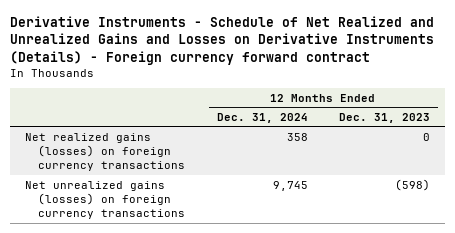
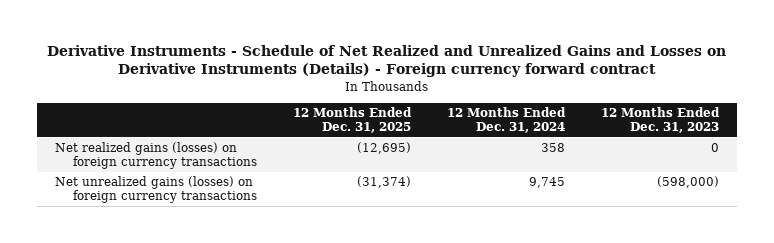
none -> [293,106,413,133] 12 Months Ended Dec. 31, 2025
[394,178,430,191] (598) -> [657,176,720,189] (598,000)

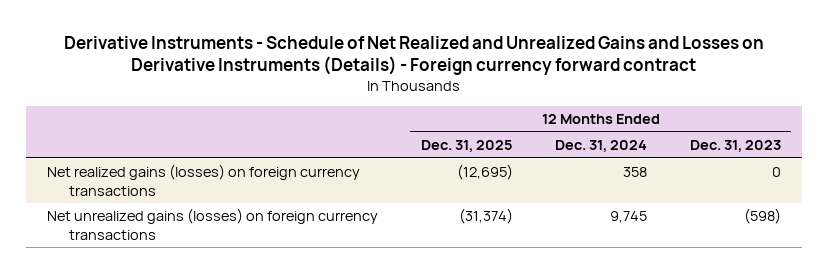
[657,176,720,189] (598,000) -> [743,208,781,225] (598)

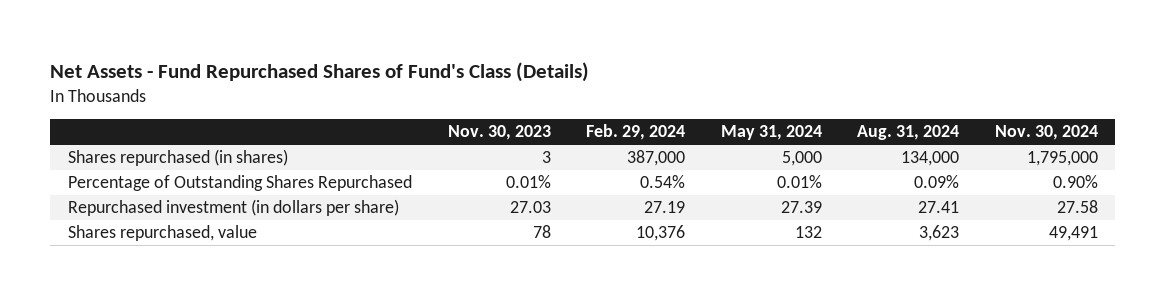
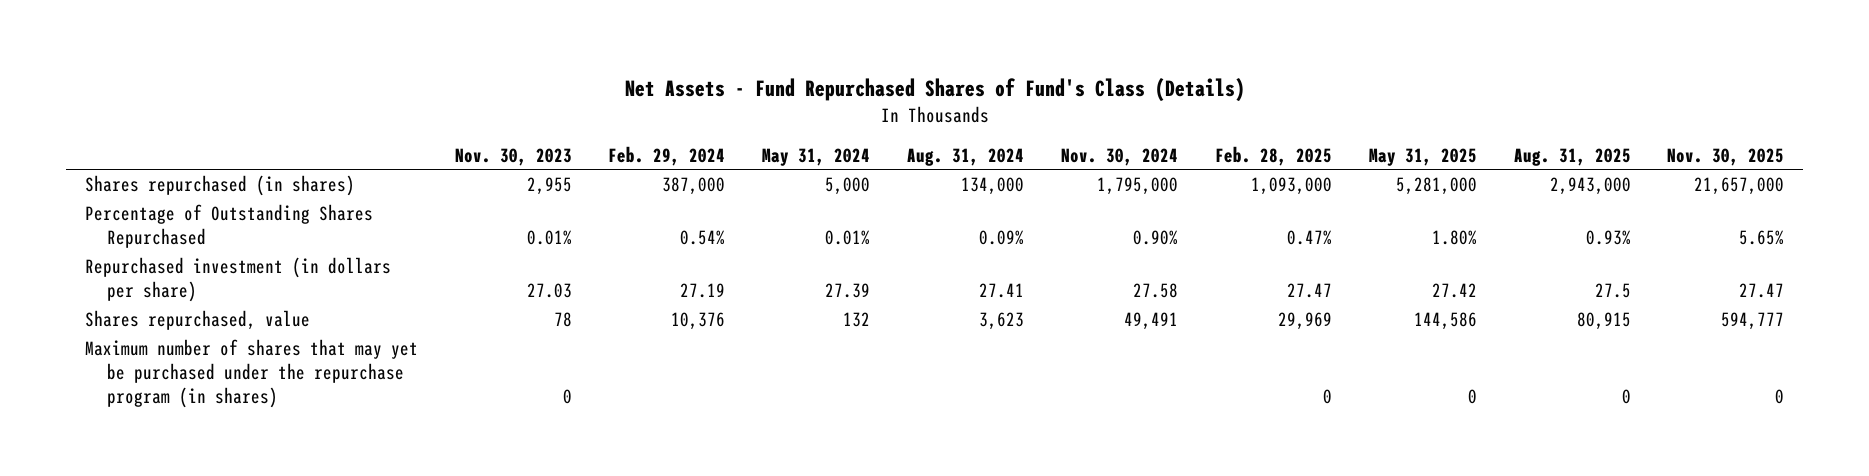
none -> [1214,145,1332,166] Feb. 28, 2025
none -> [1368,147,1477,166] May 31, 2025
none -> [1513,147,1631,166] Aug. 31, 2025
none -> [1667,147,1785,166] Nov. 30, 2025
[541,151,551,164] 3 -> [526,177,572,196] 2,955
none -> [84,339,418,408] Maximum number of shares that may yet be purchased under the repurchase program (in shares)

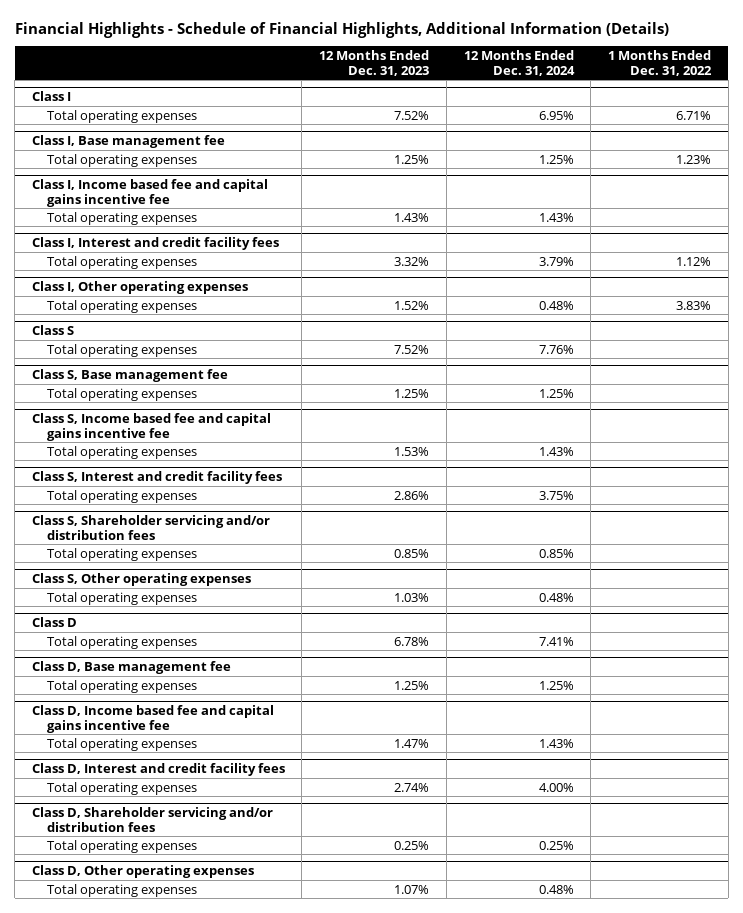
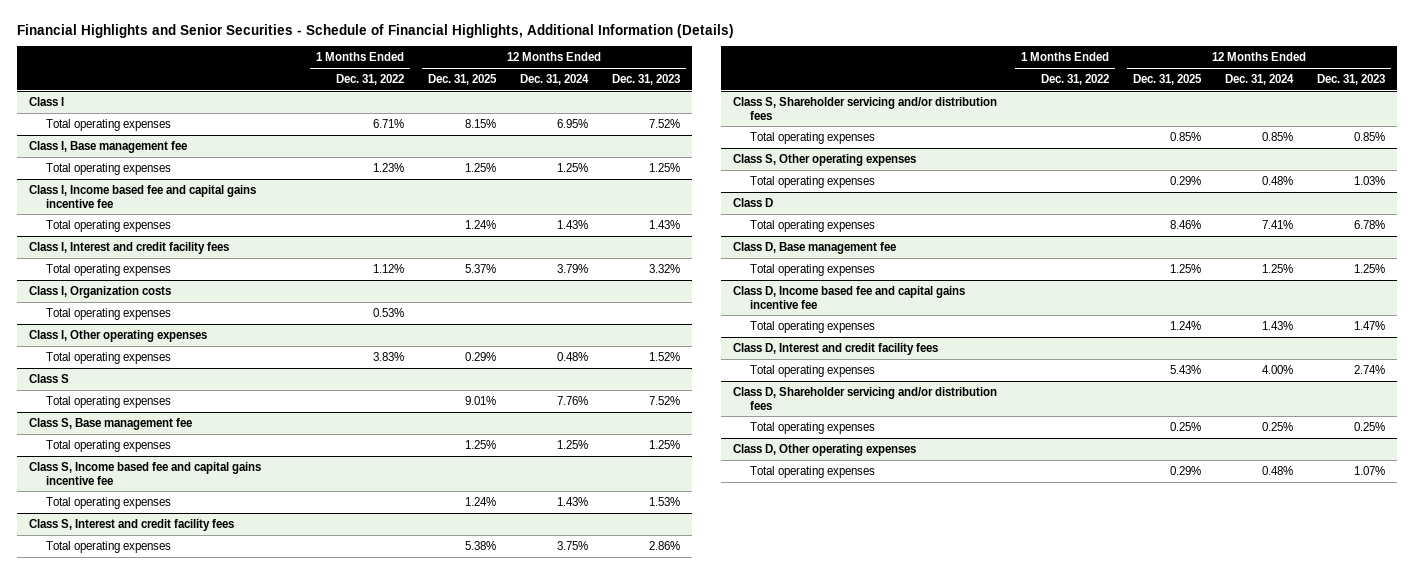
[14,21,669,38] Financial Highlights - Schedule of Financial Highlights, Additional Information (Details) -> [16,23,734,38] Financial Highlights and Senior Securities - Schedule of Financial Highlights, Additional Information (Details)
none -> [428,73,498,85] Dec. 31, 2025
none -> [28,285,171,298] Class I, Organization costs
none -> [45,307,171,320] Total operating expenses

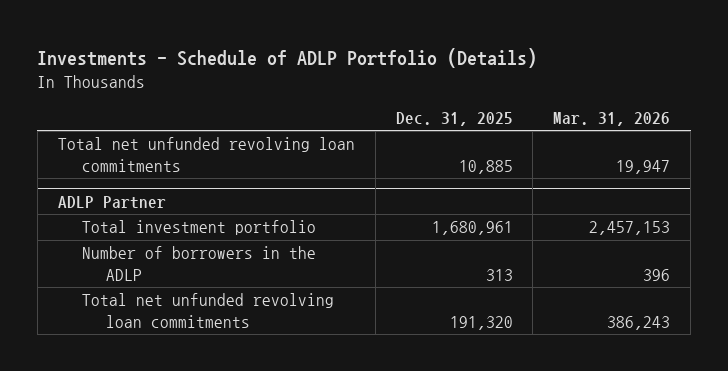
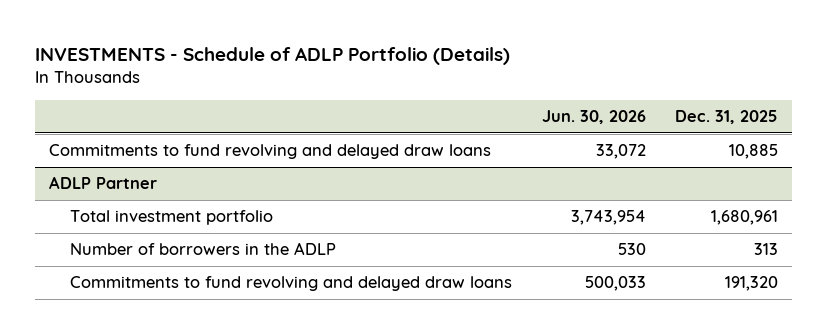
[37,48,538,69] Investments - Schedule of ADLP Portfolio (Details) -> [34,46,510,65] INVESTMENTS - Schedule of ADLP Portfolio (Details)
[553,111,671,126] Mar. 31, 2026 -> none
none -> [541,110,646,125] Jun. 30, 2026
[57,137,355,172] Total net unfunded revolving loan commitments -> [49,144,492,160] Commitments to fund revolving and delayed draw loans
[81,293,334,328] Total net unfunded revolving loan commitments -> [70,276,513,292] Commitments to fund revolving and delayed draw loans

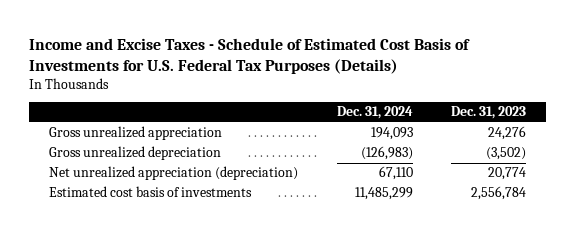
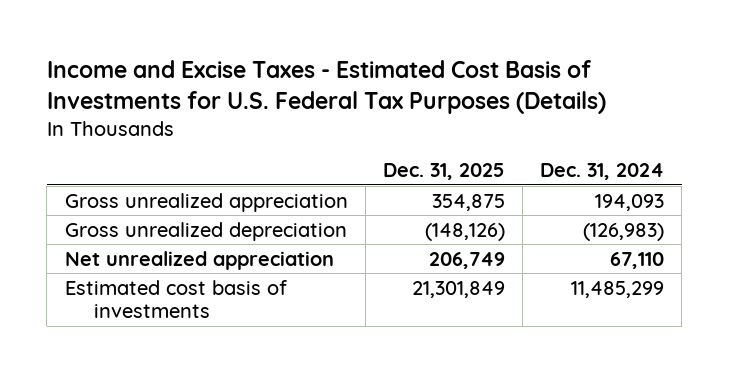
[29,37,471,74] Income and Excise Taxes - Schedule of Estimated Cost Basis of Investments for U.S. Federal Tax Purposes (Details) -> [46,59,606,114] Income and Excise Taxes - Estimated Cost Basis of Investments for U.S. Federal Tax Purposes (Details)
[451,106,527,120] Dec. 31, 2023 -> none
none -> [382,163,505,181] Dec. 31, 2025
[48,166,298,181] Net unrealized appreciation (depreciation) -> [64,250,334,270] Net unrealized appreciation

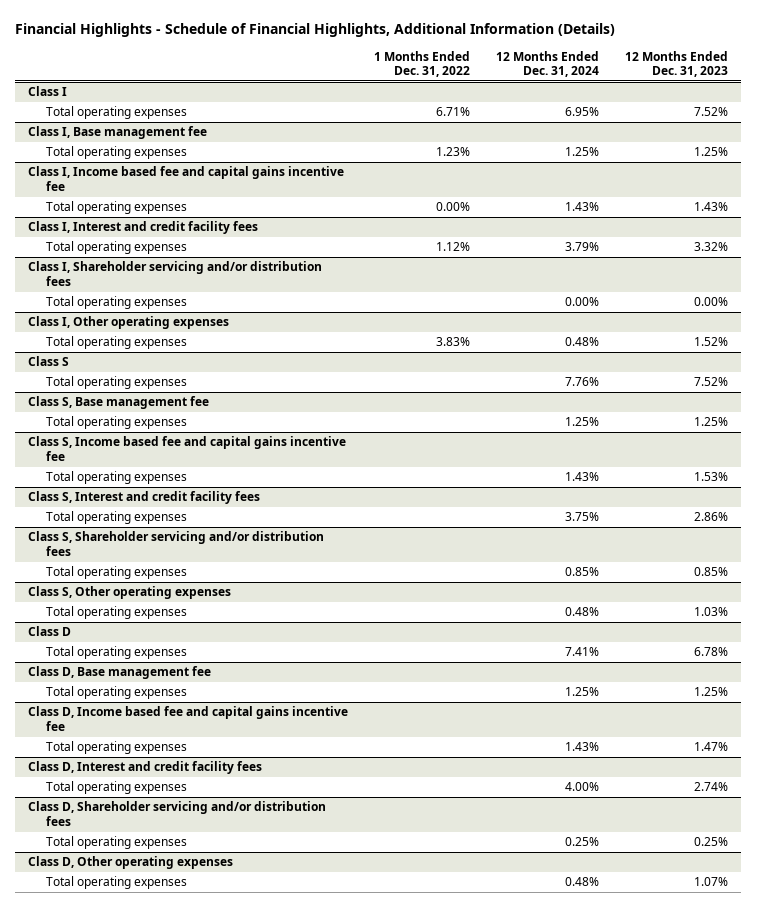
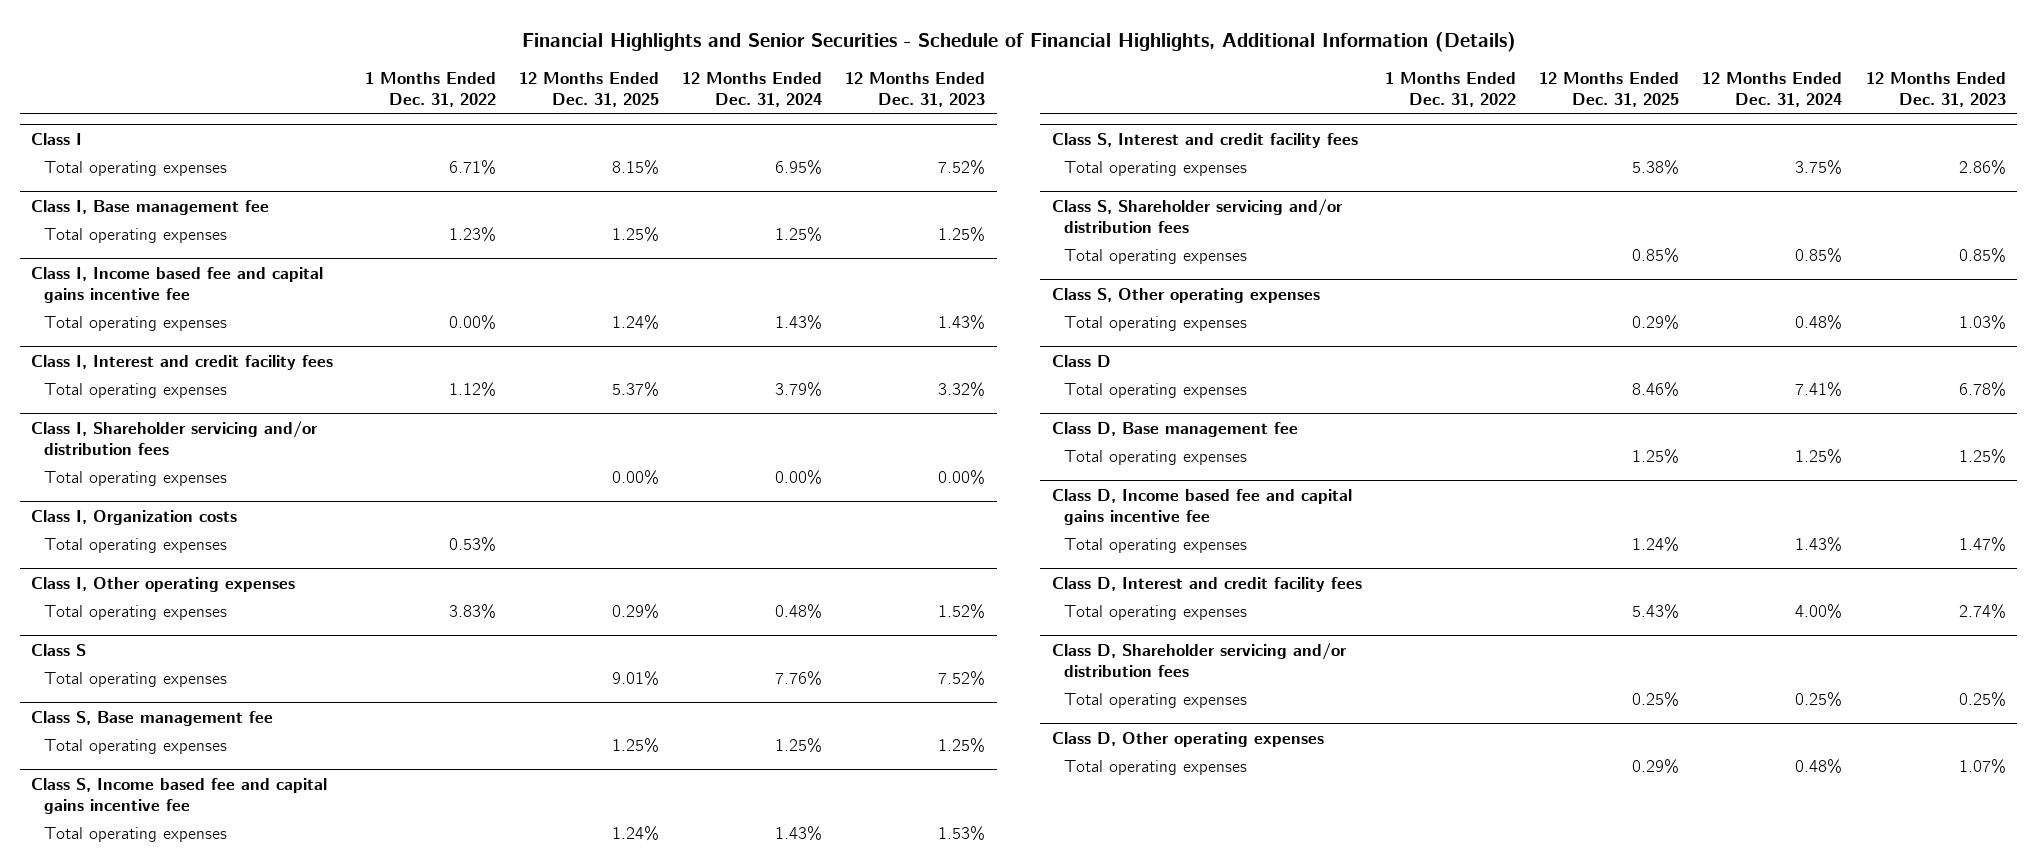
[15,23,616,38] Financial Highlights - Schedule of Financial Highlights, Additional Information (Details) -> [521,31,1516,52] Financial Highlights and Senior Securities - Schedule of Financial Highlights, Additional Information (Details)
none -> [518,71,659,108] 12 Months Ended Dec. 31, 2025
none -> [31,509,238,525] Class I, Organization costs
none -> [43,537,227,553] Total operating expenses

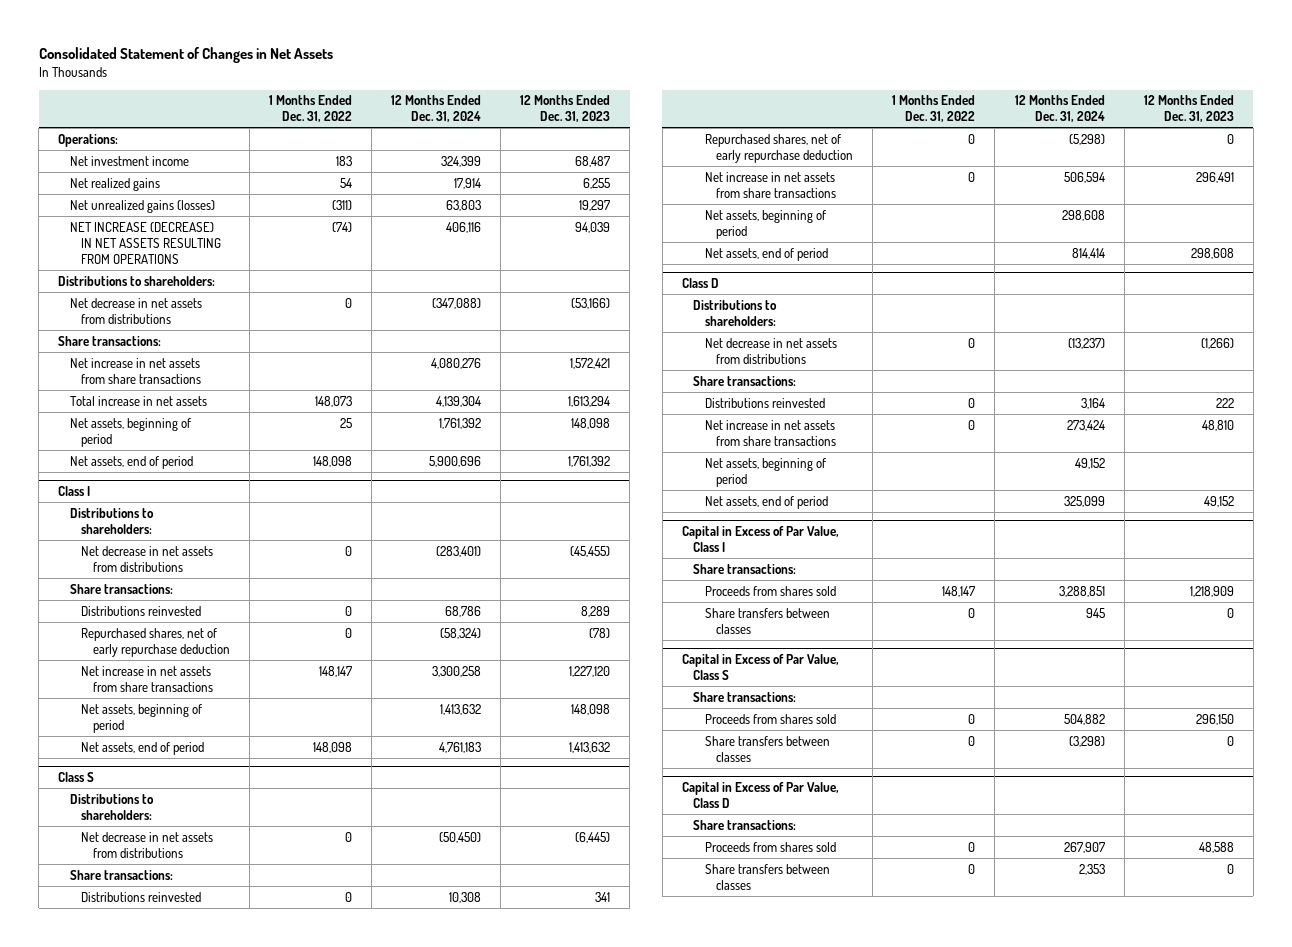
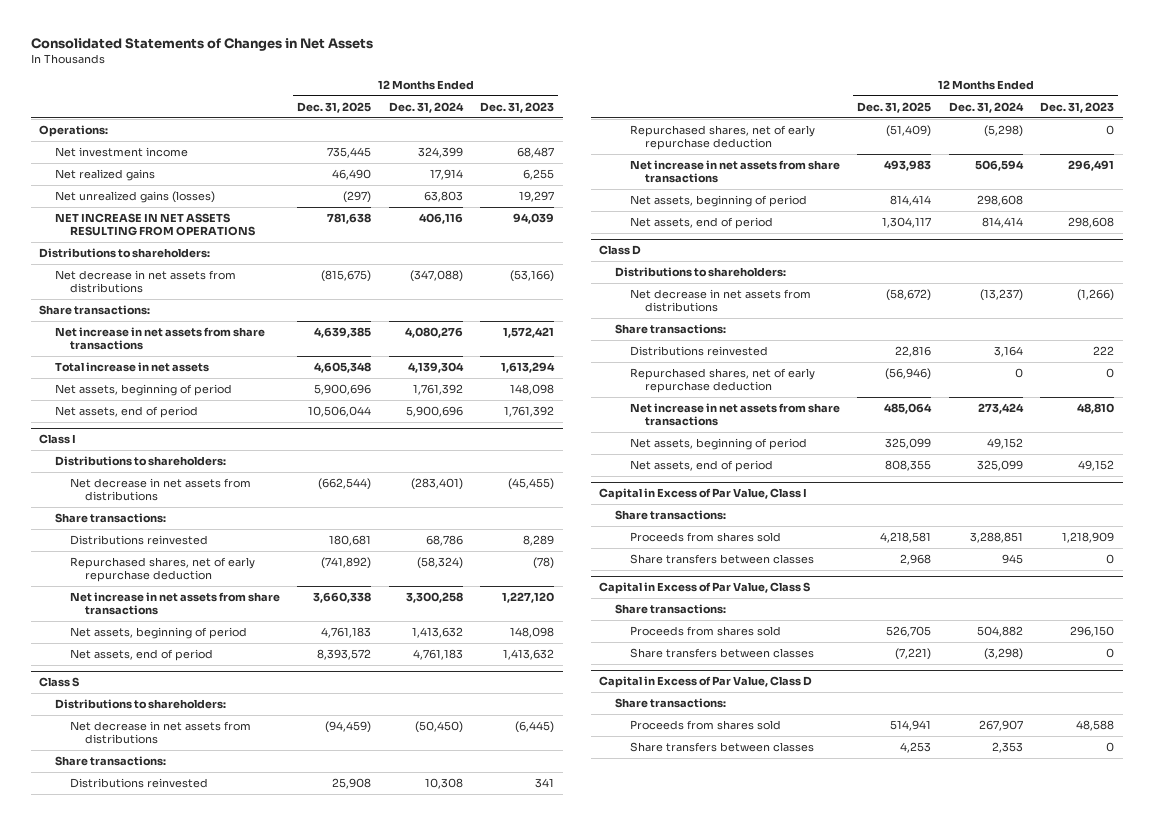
[38,47,333,64] Consolidated Statement of Changes in Net Assets -> [30,37,373,51] Consolidated Statements of Changes in Net Assets
[268,95,352,123] 1 Months Ended Dec. 31, 2022 -> none
none -> [297,101,372,113] Dec. 31, 2025
[69,221,222,264] NET INCREASE (DECREASE) IN NET ASSETS RESULTING FROM OPERATIONS -> [54,212,255,237] NET INCREASE IN NET ASSETS RESULTING FROM OPERATIONS
none -> [629,367,815,394] Repurchased shares, net of early repurchase deduction

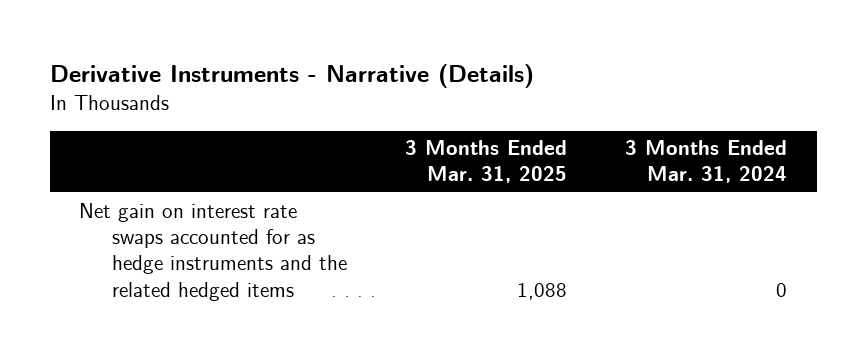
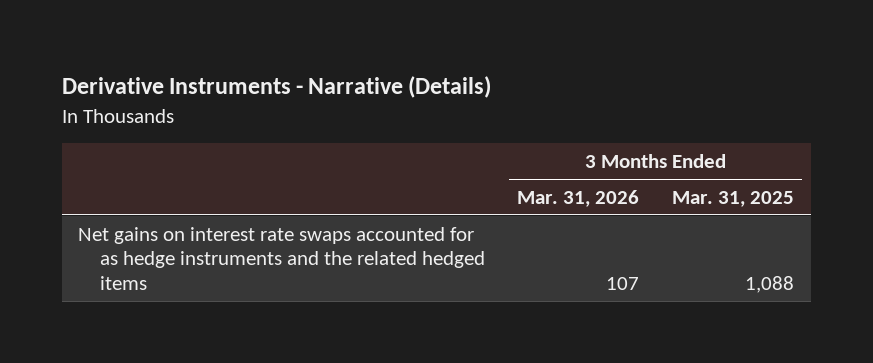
[625,140,788,184] 3 Months Ended Mar. 31, 2024 -> none
none -> [517,189,640,207] Mar. 31, 2026
[78,202,347,301] Net gain on interest rate swaps accounted for as hedge instruments and the related hedged items -> [78,226,485,290] Net gains on interest rate swaps accounted for as hedge instruments and the related hedged items

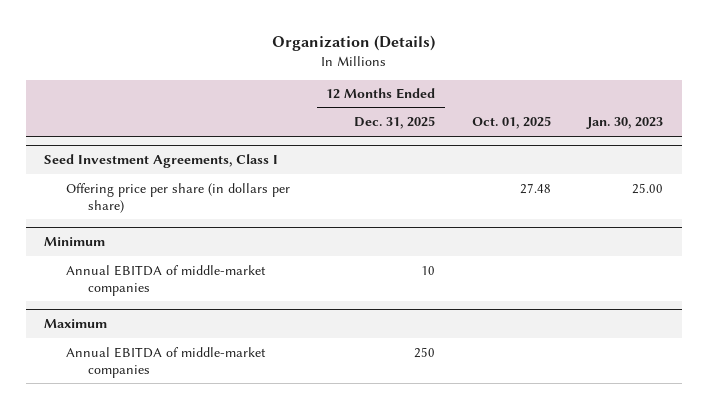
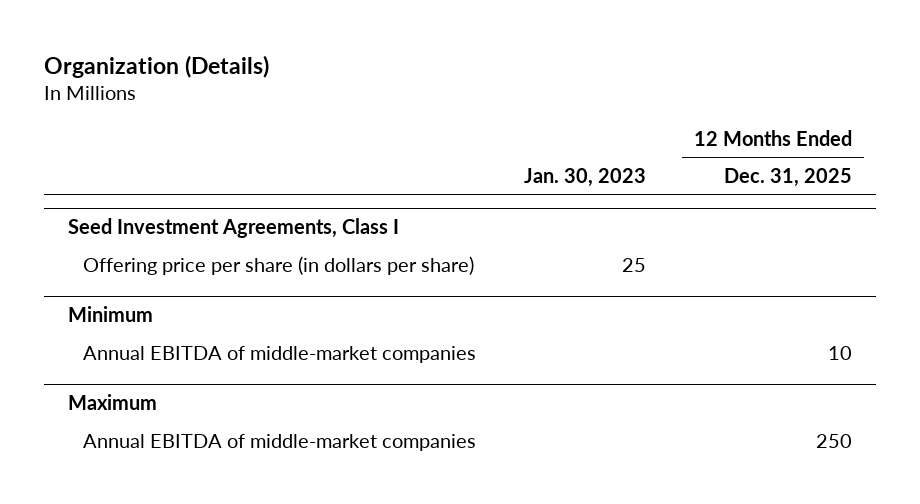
[471,116,551,130] Oct. 01, 2025 -> none
[632,182,664,194] 25.00 -> [621,257,646,272] 25

